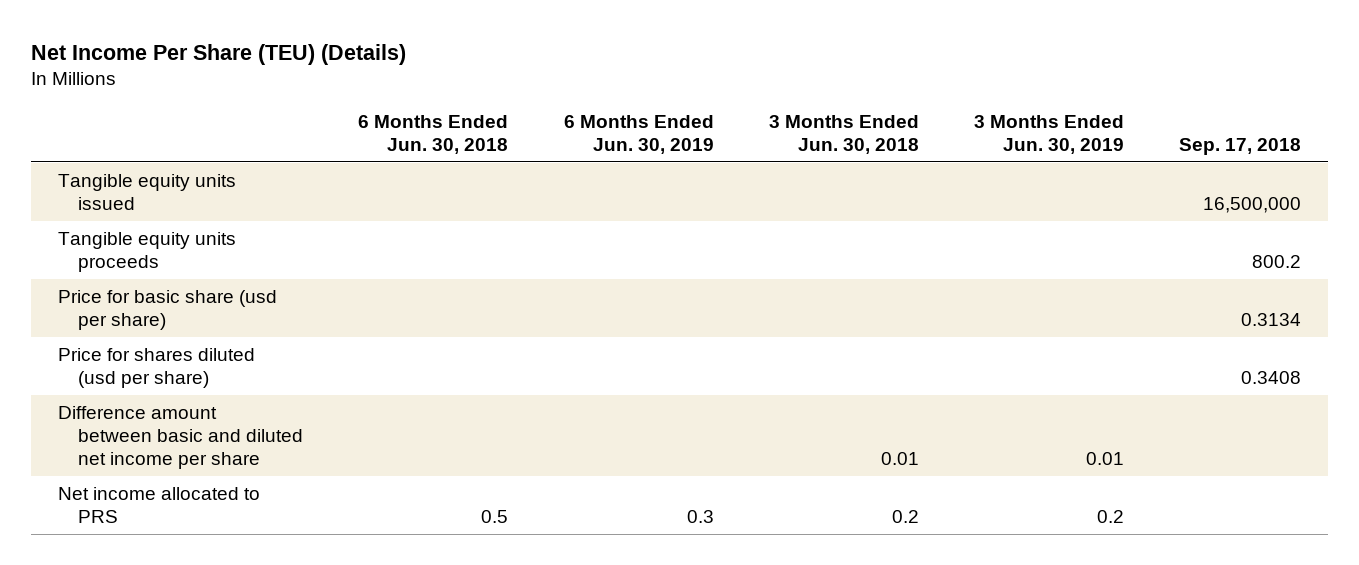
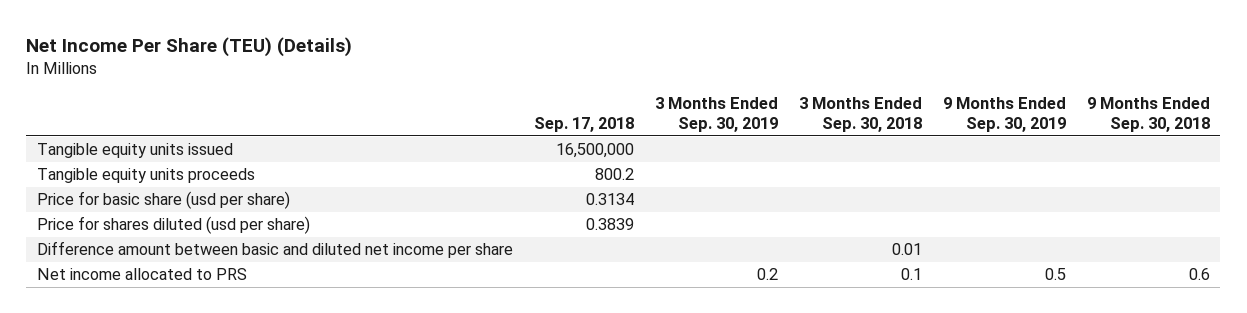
[358,114,509,155] 6 Months Ended Jun. 30, 2018 -> none
[563,114,714,155] 6 Months Ended Jun. 30, 2019 -> none
[768,114,919,155] 3 Months Ended Jun. 30, 2018 -> none
[973,114,1124,155] 3 Months Ended Jun. 30, 2019 -> none
none -> [654,96,778,133] 3 Months Ended Sep. 30, 2019
none -> [798,96,922,133] 3 Months Ended Sep. 30, 2018
none -> [942,96,1066,133] 9 Months Ended Sep. 30, 2019
none -> [1086,96,1210,133] 9 Months Ended Sep. 30, 2018
[1240,371,1301,385] 0.3408 -> [585,218,634,231] 0.3839

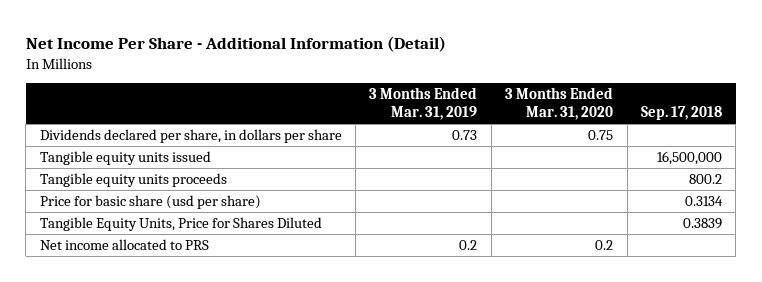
[26,36,353,57] Net Income Per Share (TEU) (Details) -> [25,35,446,52] Net Income Per Share - Additional Information (Detail)
[654,96,778,133] 3 Months Ended Sep. 30, 2019 -> none
[798,96,922,133] 3 Months Ended Sep. 30, 2018 -> none
[942,96,1066,133] 9 Months Ended Sep. 30, 2019 -> none
[1086,96,1210,133] 9 Months Ended Sep. 30, 2018 -> none
none -> [369,87,478,121] 3 Months Ended Mar. 31, 2019
none -> [505,87,614,121] 3 Months Ended Mar. 31, 2020
none -> [39,128,342,143] Dividends declared per share, in dollars per share
[36,241,513,259] Difference amount between basic and diluted net income per share -> none
[36,216,310,235] Price for shares diluted (usd per share) -> [39,216,322,231] Tangible Equity Units, Price for Shares Diluted

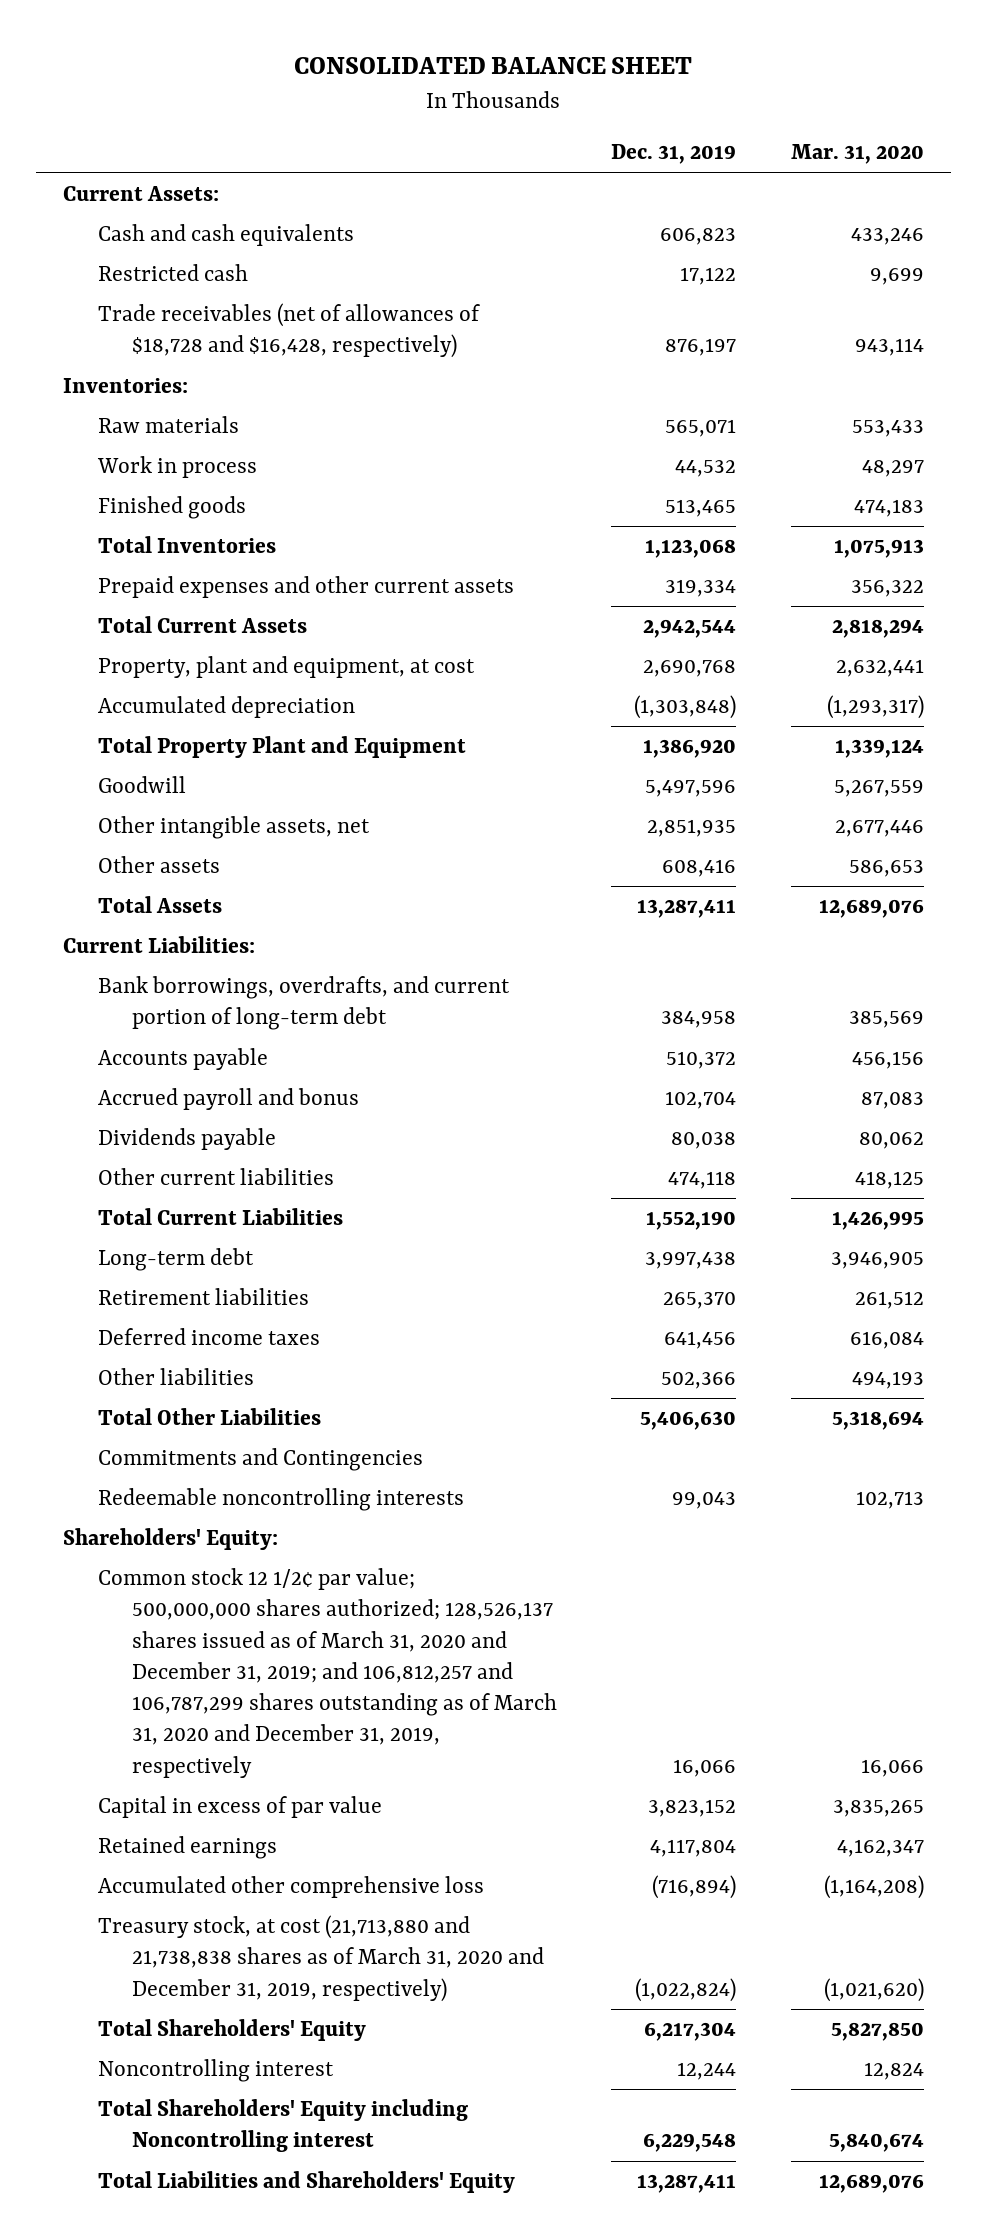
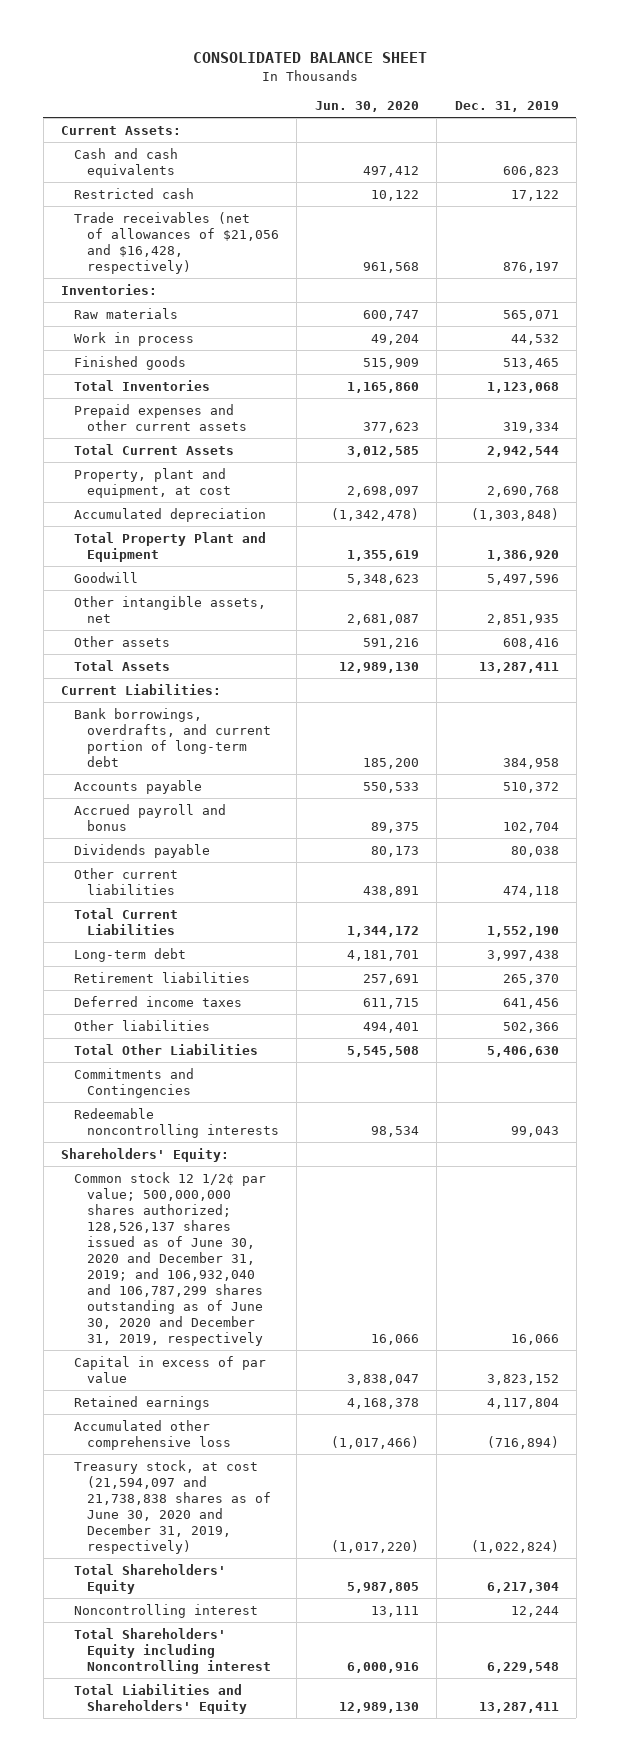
[790,144,924,165] Mar. 31, 2020 -> none
none -> [314,101,419,113] Jun. 30, 2020
[97,303,480,359] Trade receivables (net of allowances of $18,728 and $16,428, respectively) -> [74,211,279,274] Trade receivables (net of allowances of $21,056 and $16,428, respectively)
[97,1568,558,1778] Common stock 12 1/2¢ par value; 500,000,000 shares authorized; 128,526,137 shares issued as of March 31, 2020 and December 31, 2019; and 106,812,257 and 106,787,299 shares outstanding as of March 31, 2020 and December 31, 2019, respectively -> [74,1171,267,1346] Common stock 12 1/2¢ par value; 500,000,000 shares authorized; 128,526,137 shares issued as of June 30, 2020 and December 31, 2019; and 106,932,040 and 106,787,299 shares outstanding as of June 30, 2020 and December 31, 2019, respectively
[97,1915,545,2002] Treasury stock, at cost (21,713,880 and 21,738,838 shares as of March 31, 2020 and December 31, 2019, respectively) -> [74,1459,271,1554] Treasury stock, at cost (21,594,097 and 21,738,838 shares as of June 30, 2020 and December 31, 2019, respectively)

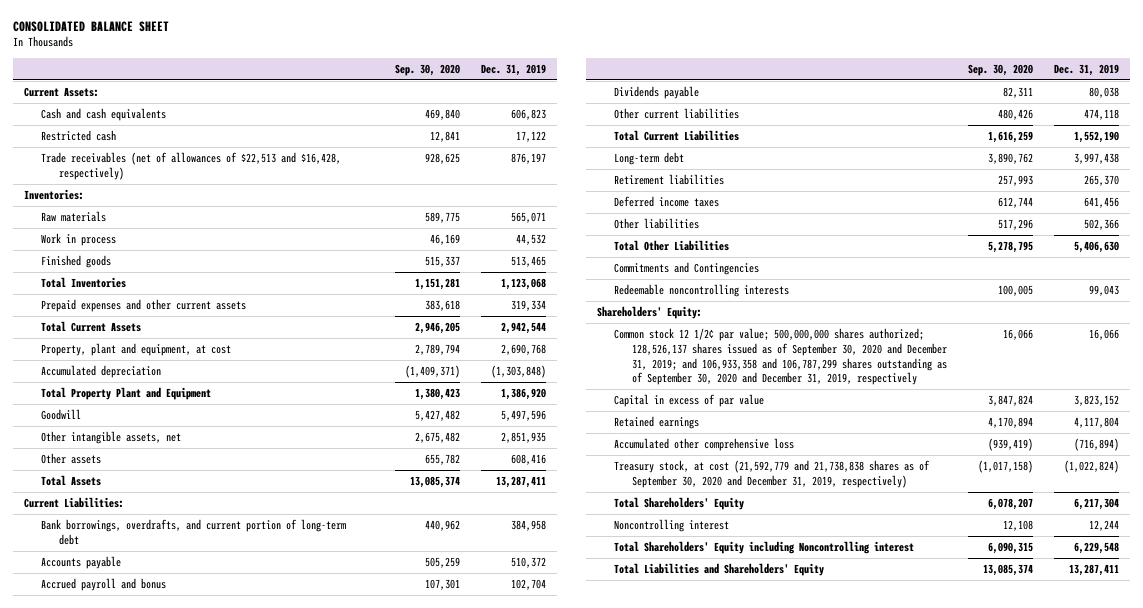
[314,101,419,113] Jun. 30, 2020 -> none
none -> [395,63,461,76] Sep. 30, 2020
[74,211,279,274] Trade receivables (net of allowances of $21,056 and $16,428, respectively) -> [41,152,342,180] Trade receivables (net of allowances of $22,513 and $16,428, respectively)
[74,1171,267,1346] Common stock 12 1/2¢ par value; 500,000,000 shares authorized; 128,526,137 shares issued as of June 30, 2020 and December 31, 2019; and 106,932,040 and 106,787,299 shares outstanding as of June 30, 2020 and December 31, 2019, respectively -> [614,328,947,386] Common stock 12 1/2¢ par value; 500,000,000 shares authorized; 128,526,137 shares issued as of September 30, 2020 and December 31, 2019; and 106,933,358 and 106,787,299 shares outstanding as of September 30, 2020 and December 31, 2019, respectively
[74,1459,271,1554] Treasury stock, at cost (21,594,097 and 21,738,838 shares as of June 30, 2020 and December 31, 2019, respectively) -> [614,460,931,488] Treasury stock, at cost (21,592,779 and 21,738,838 shares as of September 30, 2020 and December 31, 2019, respectively)

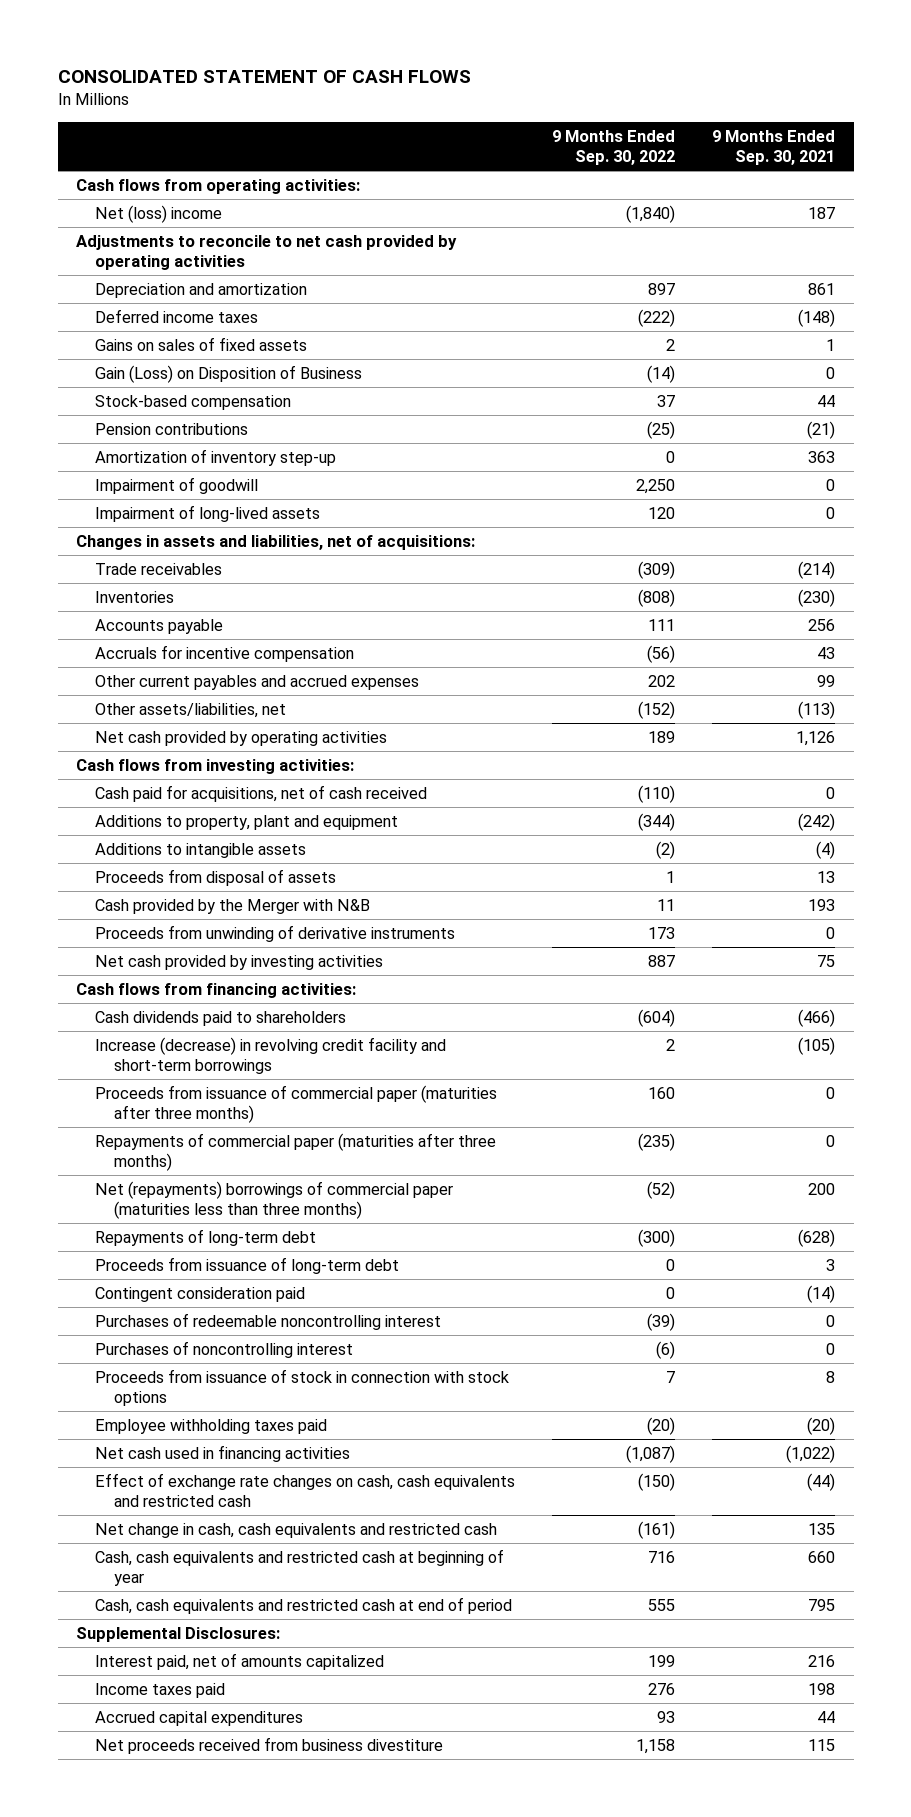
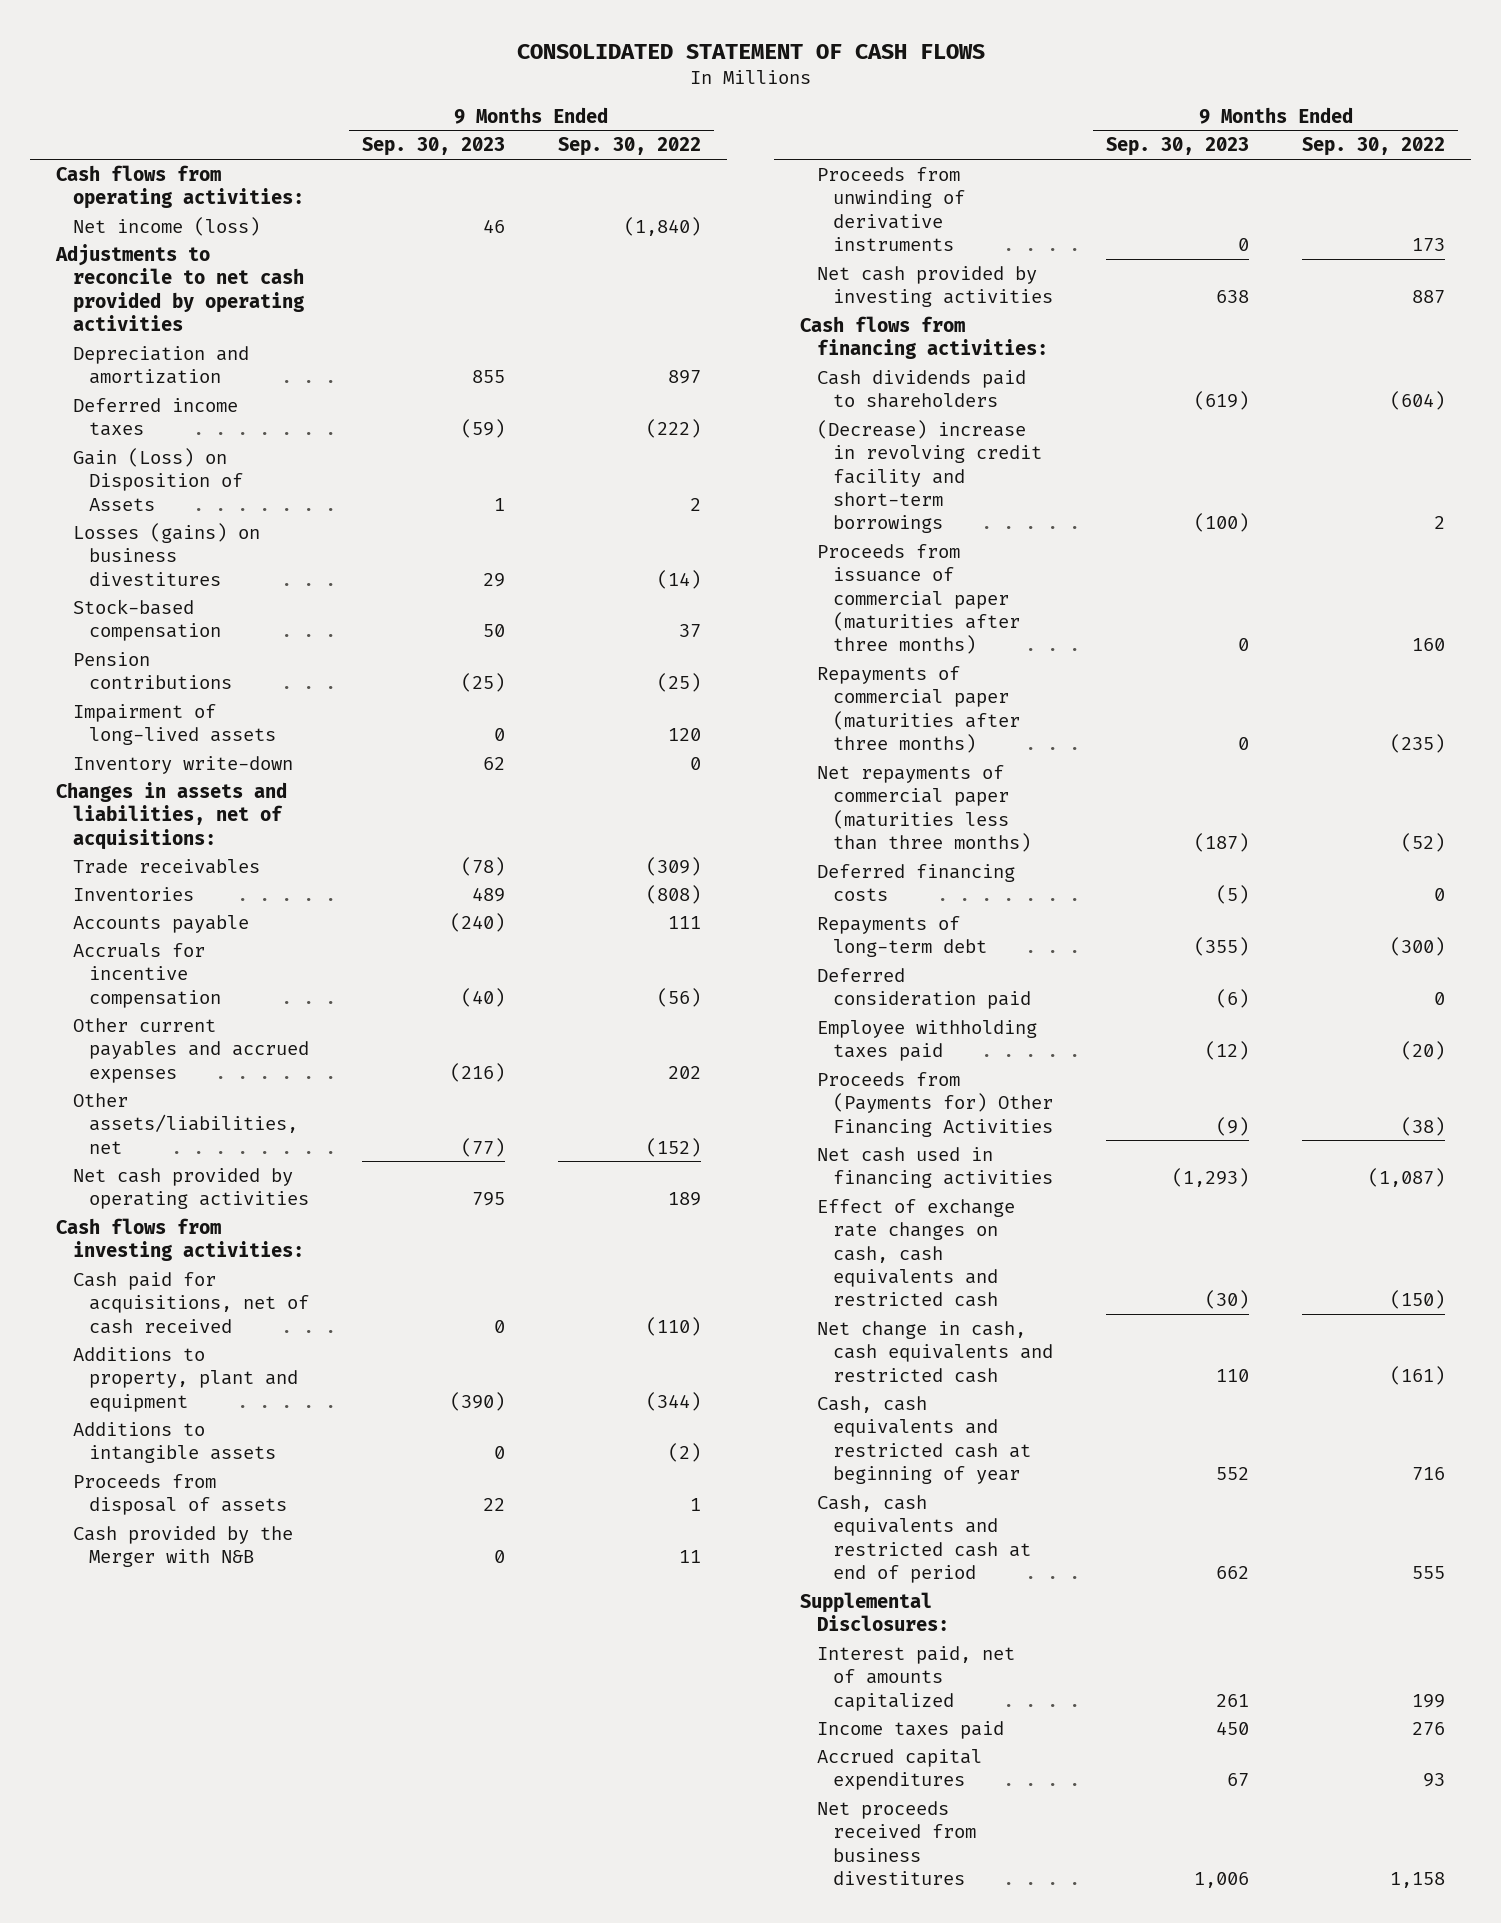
[712,129,836,165] 9 Months Ended Sep. 30, 2021 -> none
none -> [362,137,506,157] Sep. 30, 2023
[94,204,222,223] Net (loss) income -> [72,216,260,236] Net income (loss)
[94,336,307,351] Gains on sales of fixed assets -> [72,447,244,511] Gain (Loss) on Disposition of Assets
[94,364,362,383] Gain (Loss) on Disposition of Business -> [72,522,260,586] Losses (gains) on business divestitures
[94,448,336,466] Amortization of inventory step-up -> none
[94,476,258,494] Impairment of goodwill -> none
none -> [72,755,293,774] Inventory write-down
[94,1036,446,1074] Increase (decrease) in revolving credit facility and short-term borrowings -> [816,419,1043,534] (Decrease) increase in revolving credit facility and short-term borrowings
[94,1180,453,1219] Net (repayments) borrowings of commercial paper (maturities less than three months) -> [816,764,1032,852] Net repayments of commercial paper (maturities less than three months)
none -> [816,863,1015,902] Deferred financing costs
[94,1256,399,1274] Proceeds from issuance of long-term debt -> none
[94,1312,441,1330] Purchases of redeemable noncontrolling interest -> none
[94,1340,353,1358] Purchases of noncontrolling interest -> none
[94,1368,509,1406] Proceeds from issuance of stock in connection with stock options -> none
[94,1286,305,1302] Contingent consideration paid -> [816,967,1032,1010] Deferred consideration paid
none -> [816,1071,1054,1137] Proceeds from (Payments for) Other Financing Activities
[94,1736,443,1754] Net proceeds received from business divestiture -> [816,1800,977,1885] Net proceeds received from business divestitures

